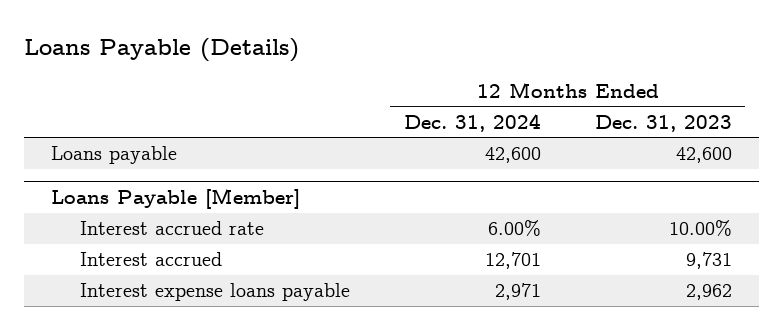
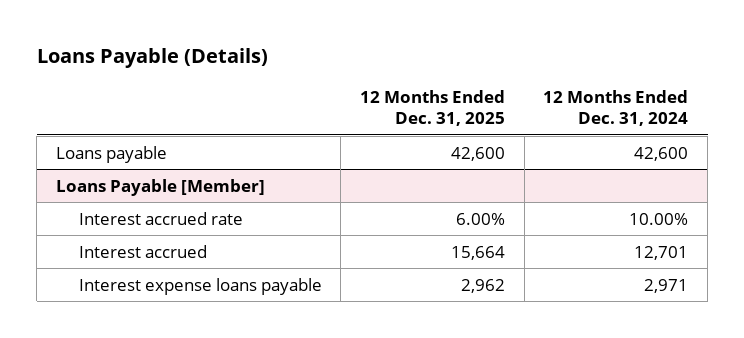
[594,114,732,132] Dec. 31, 2023 -> none
none -> [360,90,506,126] 12 Months Ended Dec. 31, 2025
[487,220,541,237] 6.00% -> [629,212,689,225] 10.00%

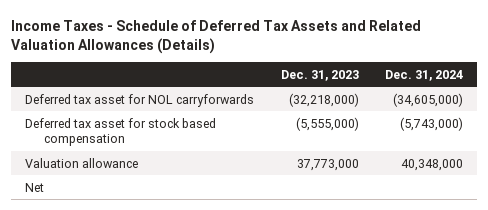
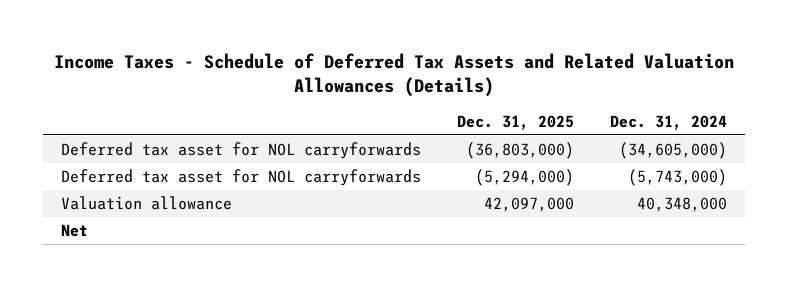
[280,69,359,81] Dec. 31, 2023 -> none
none -> [457,115,575,131] Dec. 31, 2025
[24,117,216,147] Deferred tax asset for stock based compensation -> [61,168,422,186] Deferred tax asset for NOL carryforwards

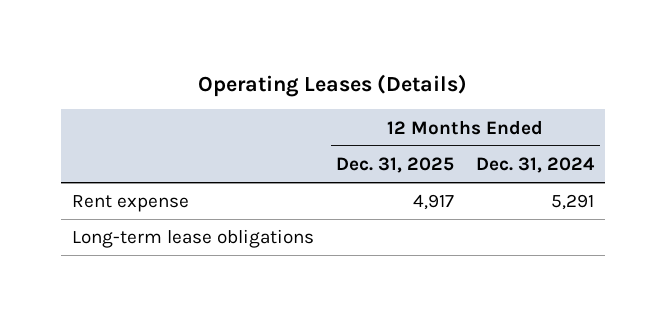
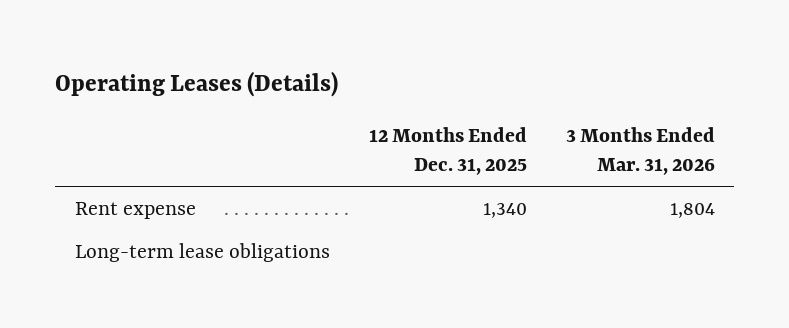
[476,156,596,173] Dec. 31, 2024 -> none
none -> [565,126,715,176] 3 Months Ended Mar. 31, 2026
[413,194,455,211] 4,917 -> [482,203,527,219] 1,340

